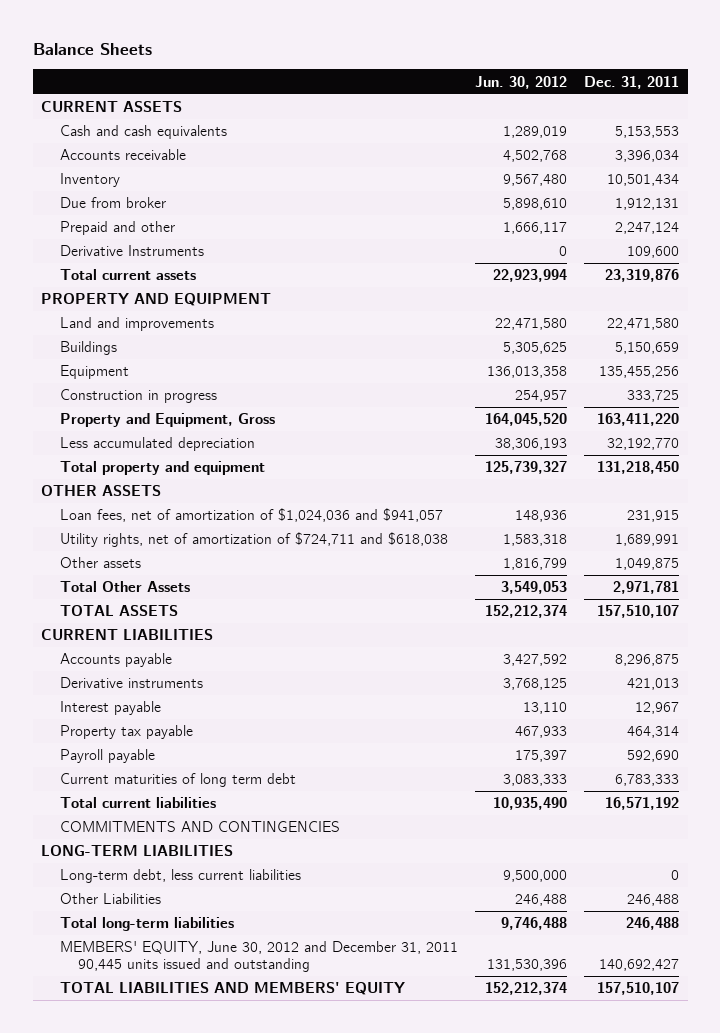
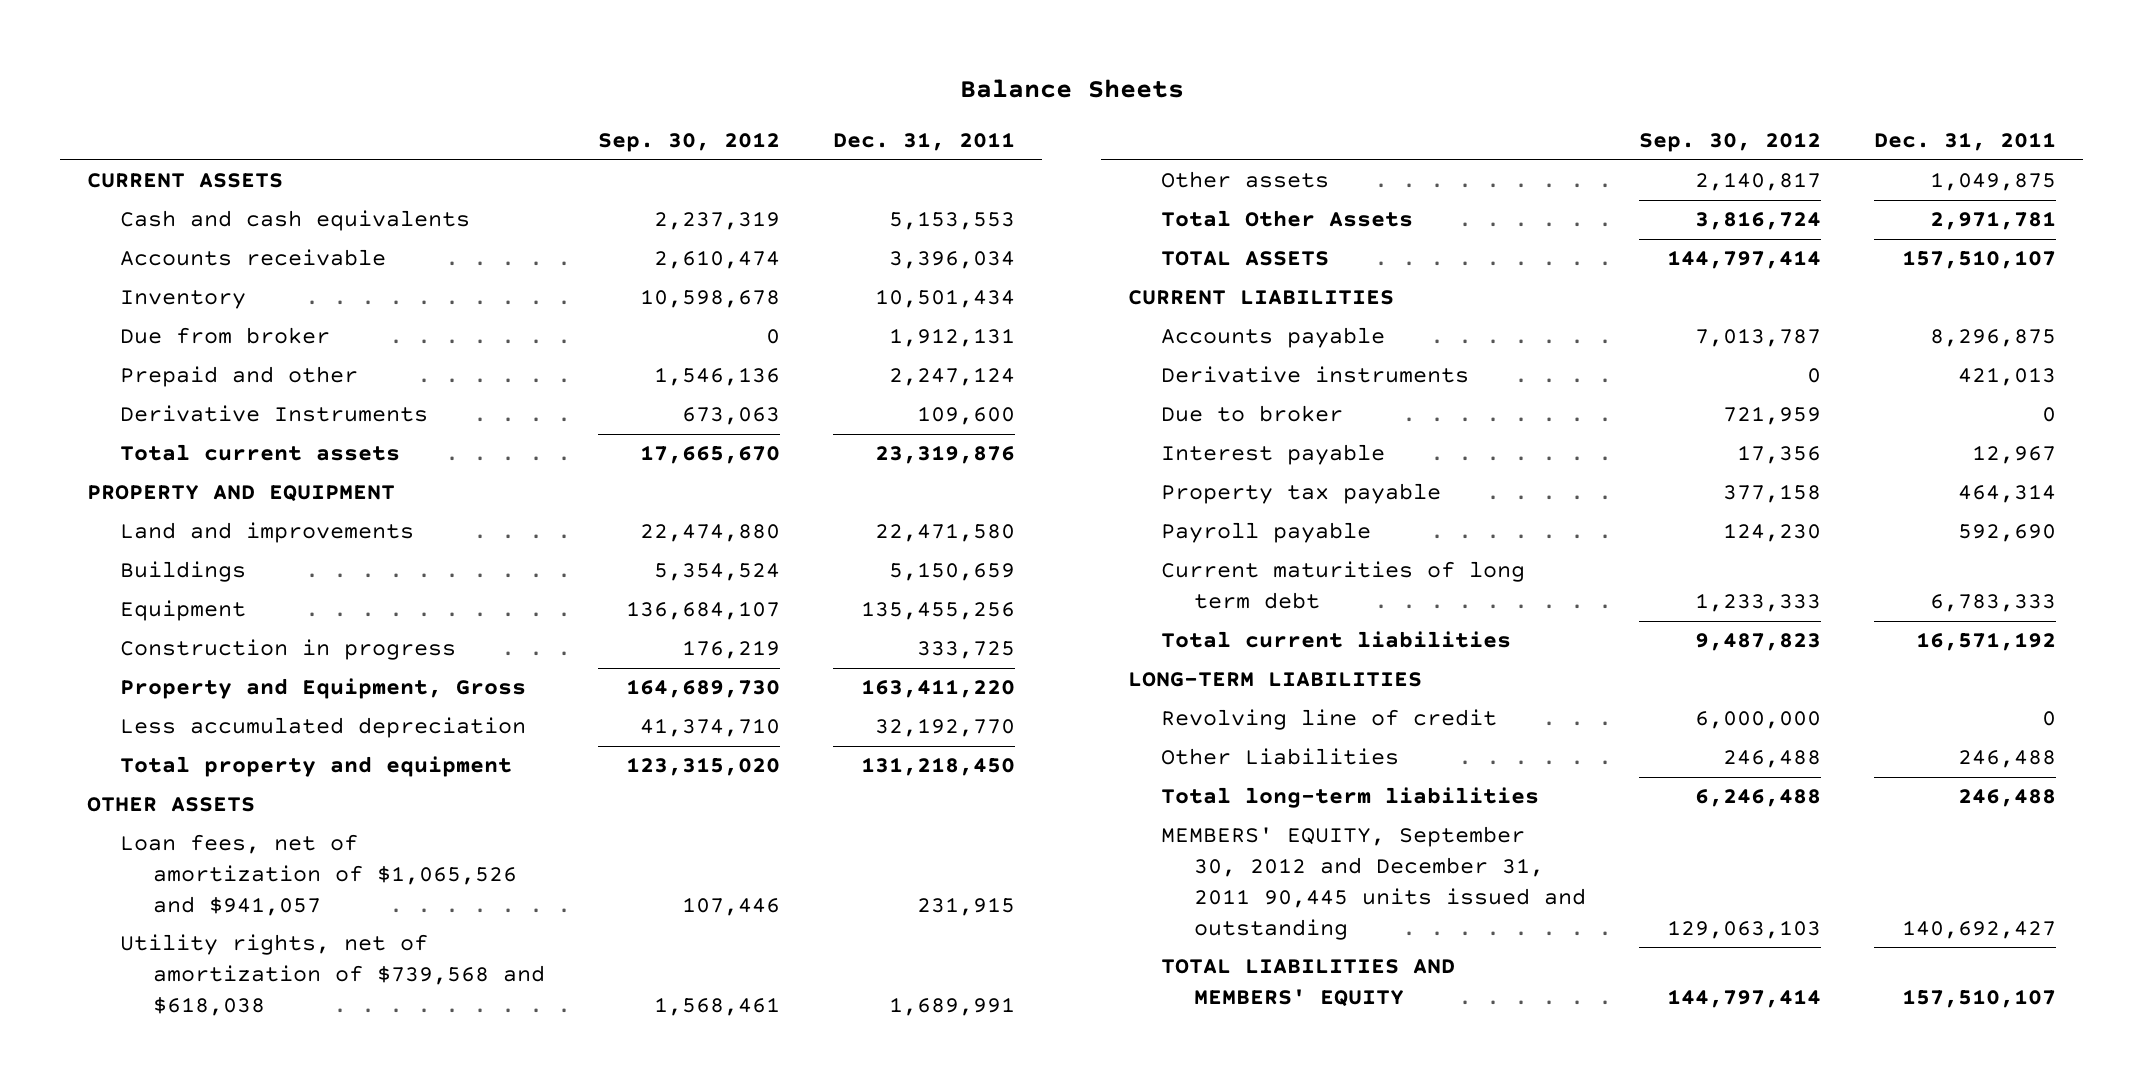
[474,75,567,89] Jun. 30, 2012 -> none
none -> [598,132,781,153] Sep. 30, 2012
[59,508,443,523] Loan fees, net of amortization of $1,024,036 and $941,057 -> [119,834,517,916] Loan fees, net of amortization of $1,065,526 and $941,057
[59,532,448,548] Utility rights, net of amortization of $724,711 and $618,038 -> [119,934,545,1016] Utility rights, net of amortization of $739,568 and $618,038
none -> [1160,405,1343,423] Due to broker
[59,821,340,833] COMMITMENTS AND CONTINGENCIES -> none
[59,869,301,884] Long-term debt, less current liabilities -> [1160,709,1497,731] Revolving line of credit
[59,941,458,972] MEMBERS' EQUITY, June 30, 2012 and December 31, 2011 90,445 units issued and outstanding -> [1160,826,1586,940] MEMBERS' EQUITY, September 30, 2012 and December 31, 2011 90,445 units issued and outstanding

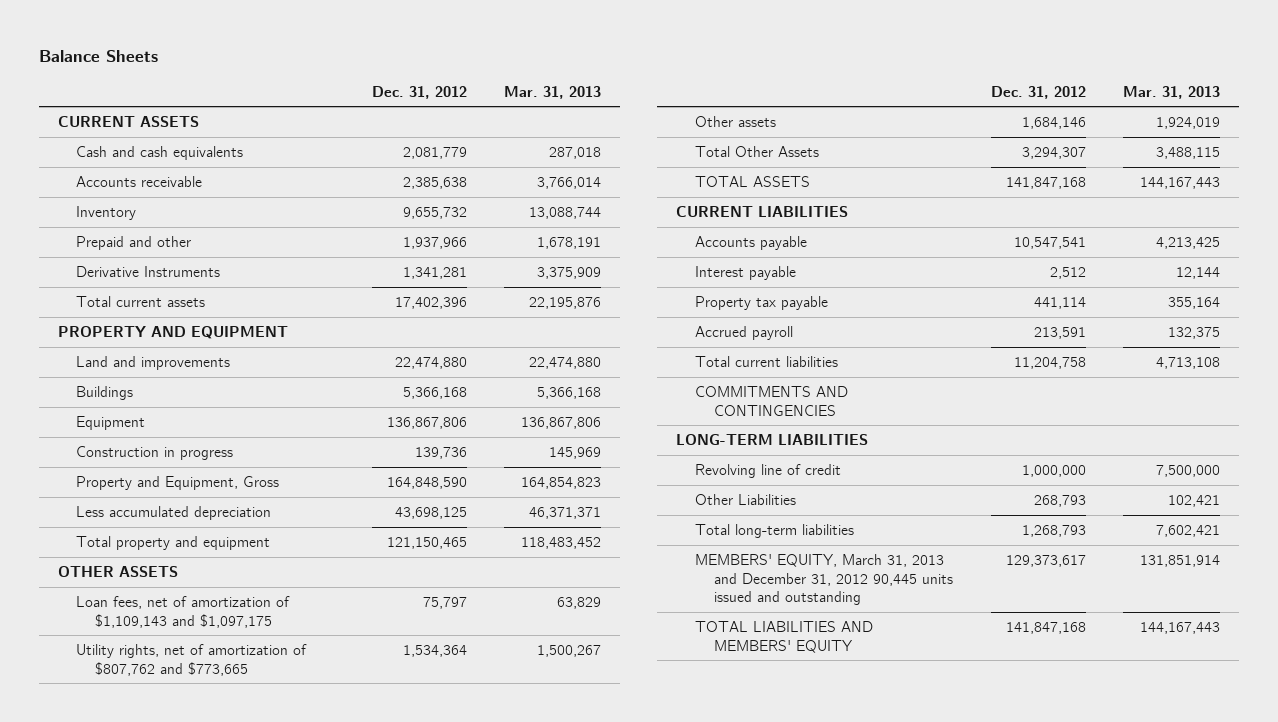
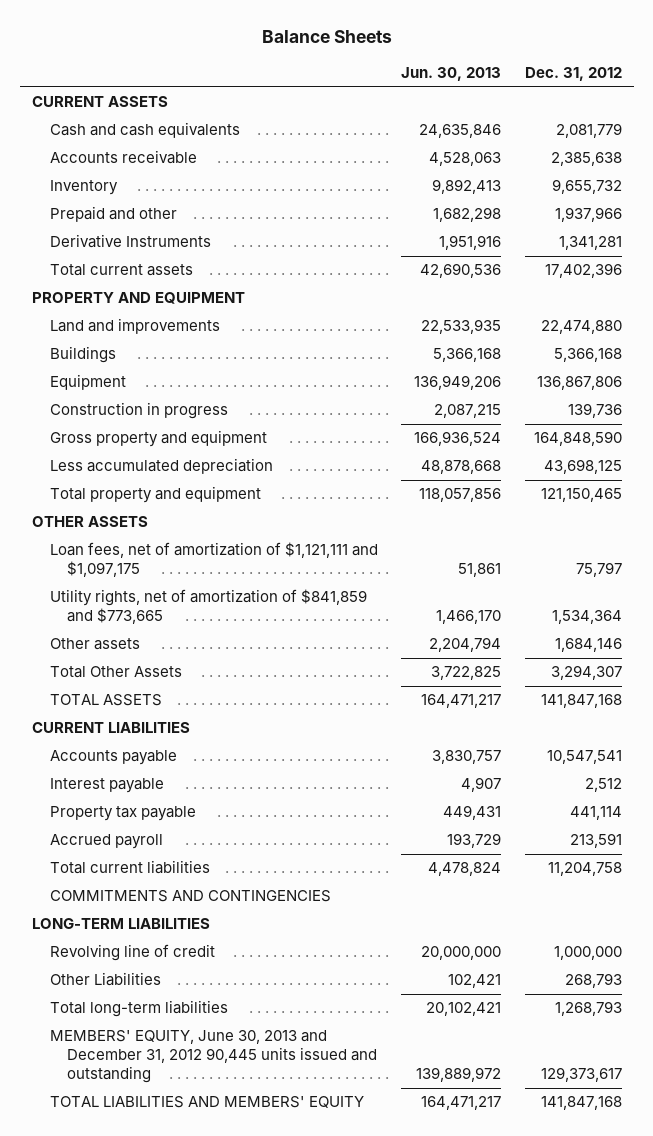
[504,85,602,99] Mar. 31, 2013 -> none
none -> [401,67,502,82] Jun. 30, 2013
[76,475,280,490] Property and Equipment, Gross -> [49,430,267,448] Gross property and equipment
[76,595,291,628] Loan fees, net of amortization of $1,109,143 and $1,097,175 -> [49,542,378,578] Loan fees, net of amortization of $1,121,111 and $1,097,175
[76,643,308,676] Utility rights, net of amortization of $807,762 and $773,665 -> [49,589,367,625] Utility rights, net of amortization of $841,859 and $773,665
[695,553,954,606] MEMBERS' EQUITY, March 31, 2013 and December 31, 2012 90,445 units issued and outstanding -> [49,1030,378,1084] MEMBERS' EQUITY, June 30, 2013 and December 31, 2012 90,445 units issued and outstanding

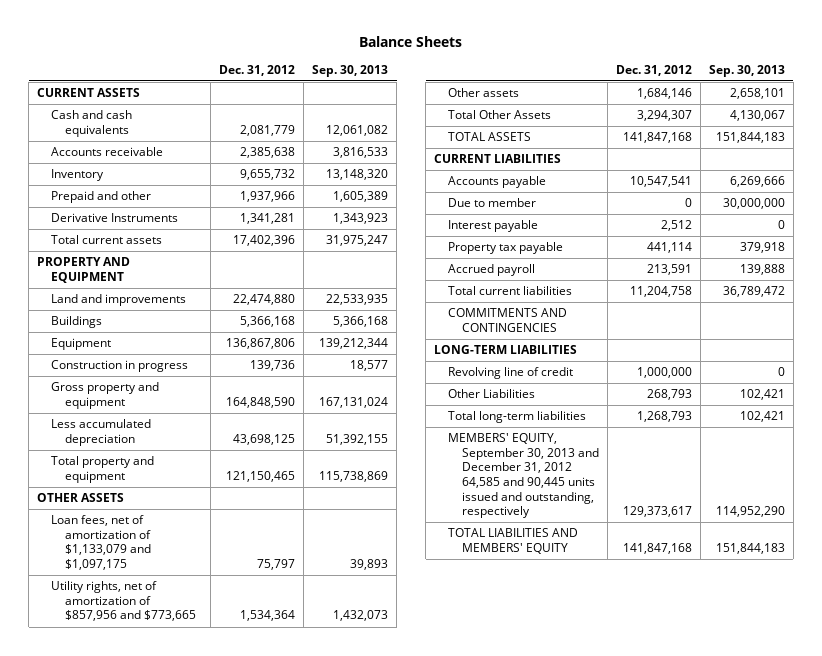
[401,67,502,82] Jun. 30, 2013 -> none
none -> [312,64,389,77] Sep. 30, 2013
[49,542,378,578] Loan fees, net of amortization of $1,121,111 and $1,097,175 -> [51,515,152,571] Loan fees, net of amortization of $1,133,079 and $1,097,175
[49,589,367,625] Utility rights, net of amortization of $841,859 and $773,665 -> [51,581,197,622] Utility rights, net of amortization of $857,956 and $773,665
none -> [447,198,536,208] Due to member
[49,1030,378,1084] MEMBERS' EQUITY, June 30, 2013 and December 31, 2012 90,445 units issued and outstanding -> [447,433,599,519] MEMBERS' EQUITY, September 30, 2013 and December 31, 2012 64,585 and 90,445 units issued and outstanding, respectively

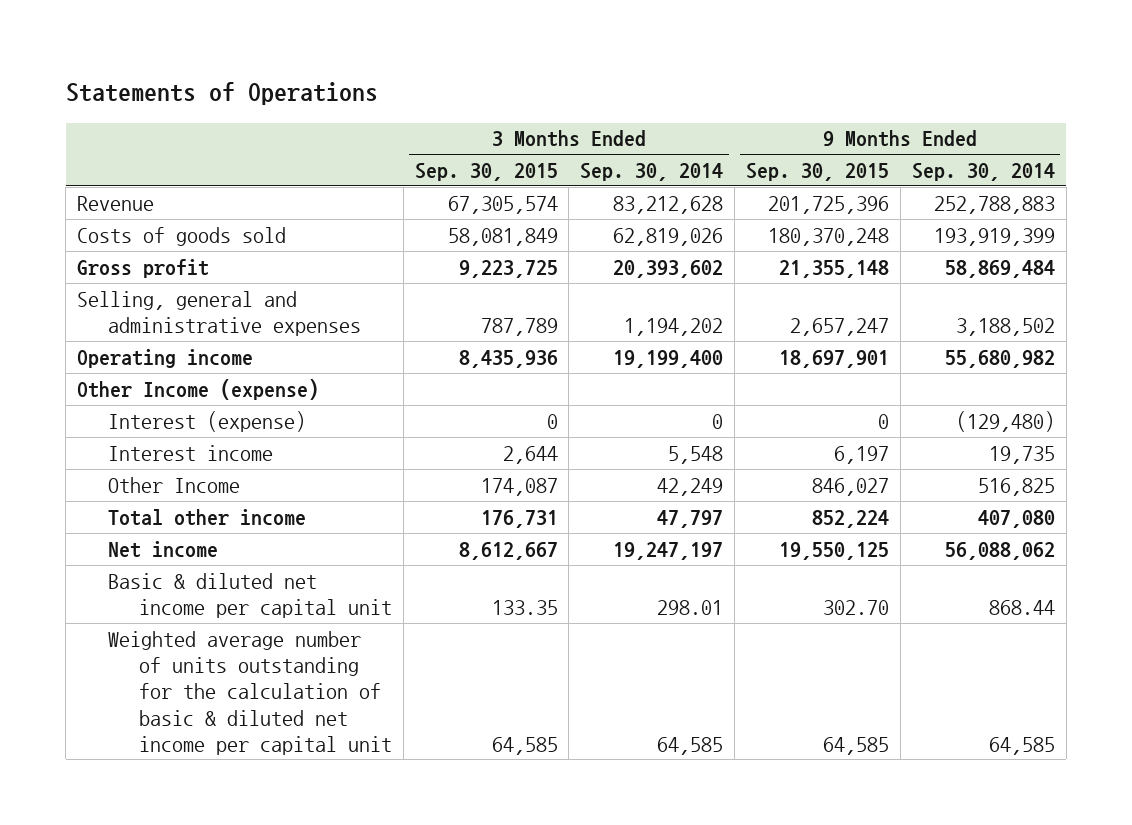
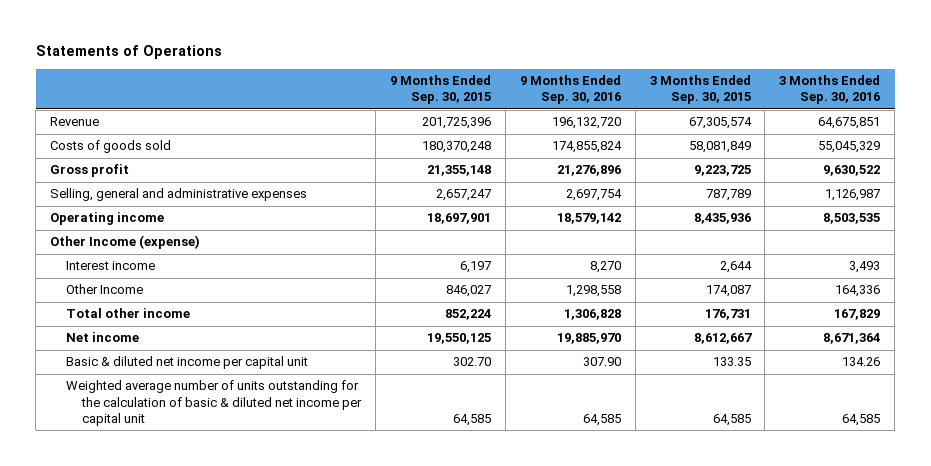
[580,163,724,182] Sep. 30, 2014 -> none
[911,163,1055,182] Sep. 30, 2014 -> none
none -> [519,74,621,105] 9 Months Ended Sep. 30, 2016
none -> [779,74,881,105] 3 Months Ended Sep. 30, 2016
[108,410,307,432] Interest (expense) -> none

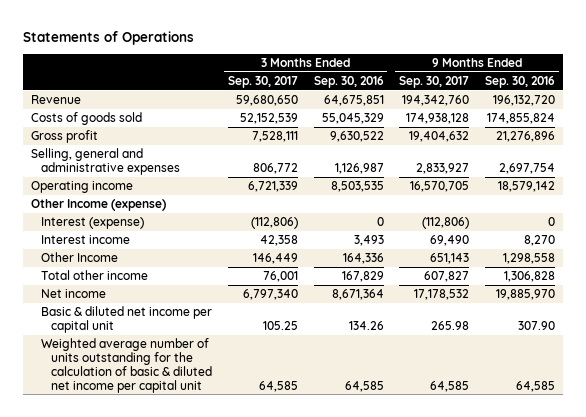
[389,74,491,105] 9 Months Ended Sep. 30, 2015 -> none
[649,74,751,105] 3 Months Ended Sep. 30, 2015 -> none
none -> [227,76,298,89] Sep. 30, 2017
none -> [399,76,470,89] Sep. 30, 2017
none -> [40,217,144,230] Interest (expense)

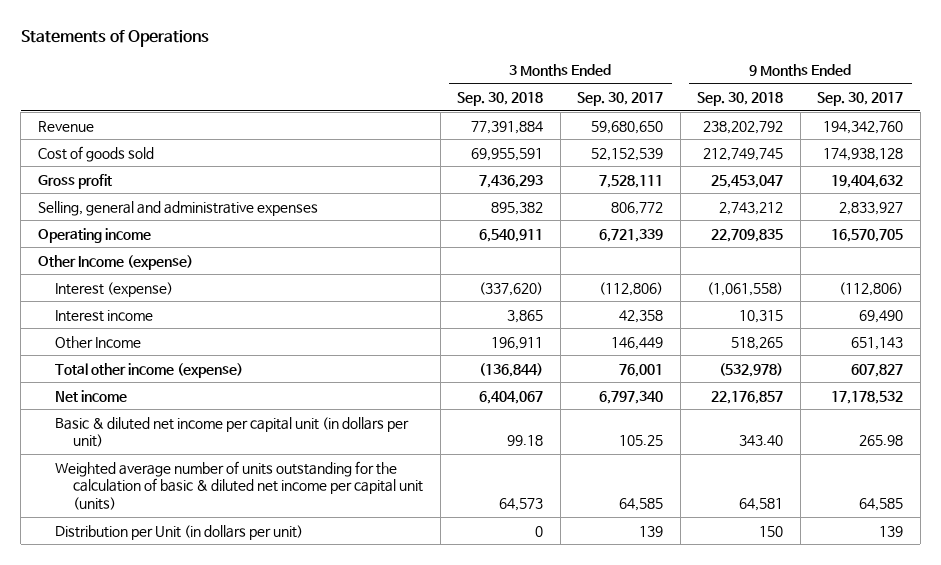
[313,76,384,89] Sep. 30, 2016 -> none
[485,76,556,89] Sep. 30, 2016 -> none
none -> [457,92,544,107] Sep. 30, 2018
none -> [697,92,784,107] Sep. 30, 2018
[31,112,143,126] Costs of goods sold -> [37,145,154,162] Cost of goods sold
[40,270,148,281] Total other income -> [55,362,244,378] Total other income (expense)
[40,306,212,334] Basic & diluted net income per capital unit -> [55,416,410,448] Basic & diluted net income per capital unit (in dollars per unit)
[40,338,212,393] Weighted average number of units outstanding for the calculation of basic & diluted net income per capital unit -> [55,460,424,510] Weighted average number of units outstanding for the calculation of basic & diluted net income per capital unit (units)
none -> [55,524,304,540] Distribution per Unit (in dollars per unit)

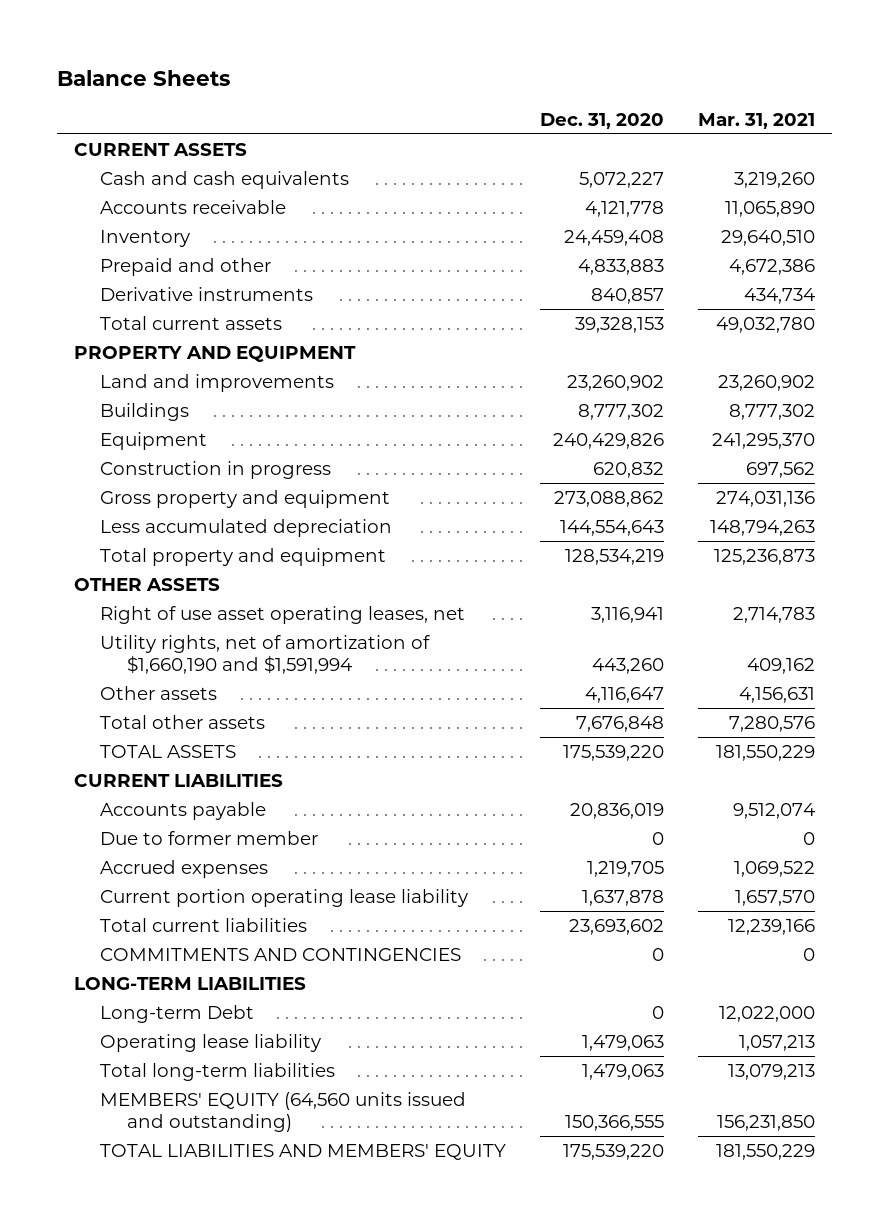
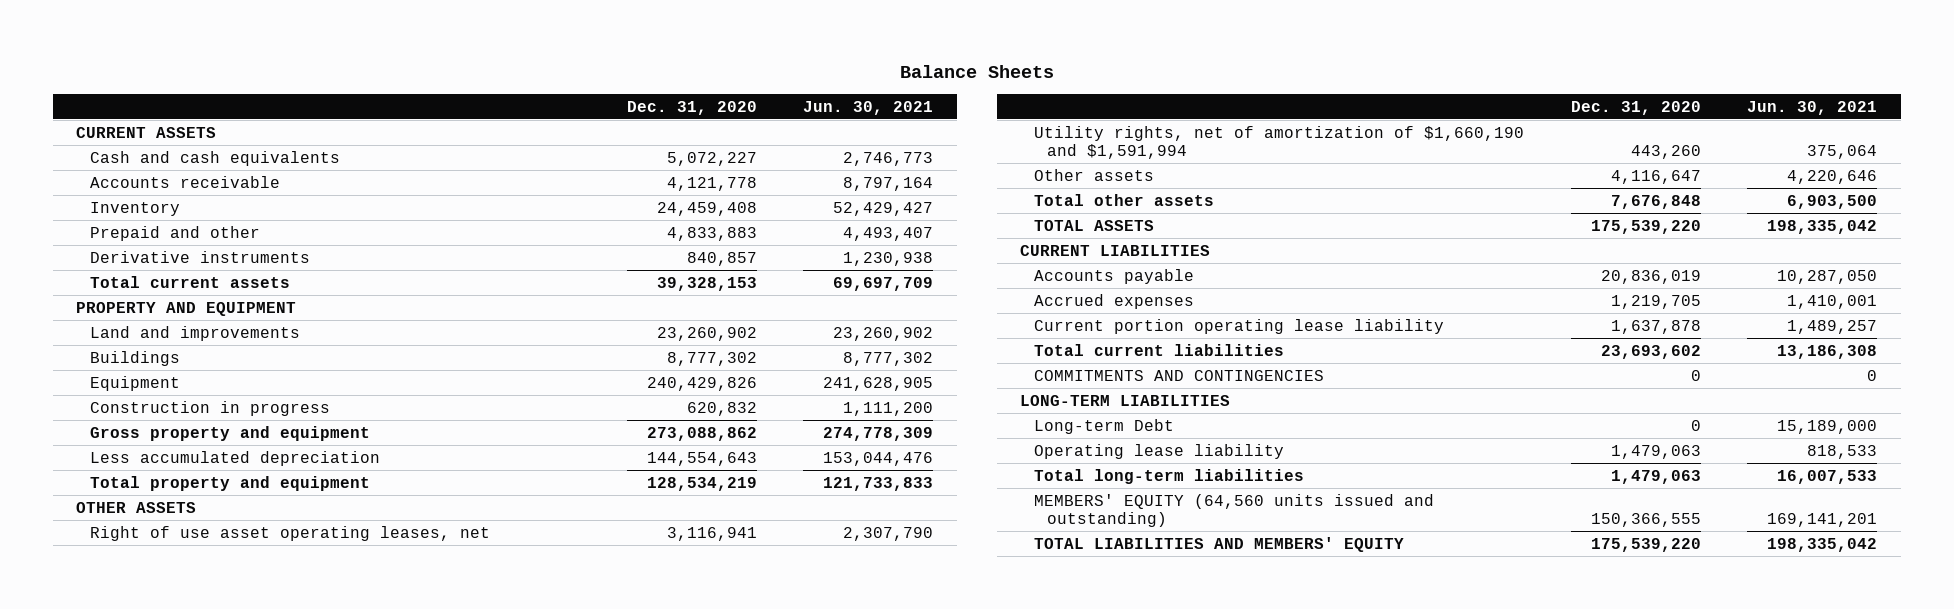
[698,112,816,129] Mar. 31, 2021 -> none
none -> [803,100,934,115] Jun. 30, 2021
[100,831,319,846] Due to former member -> none

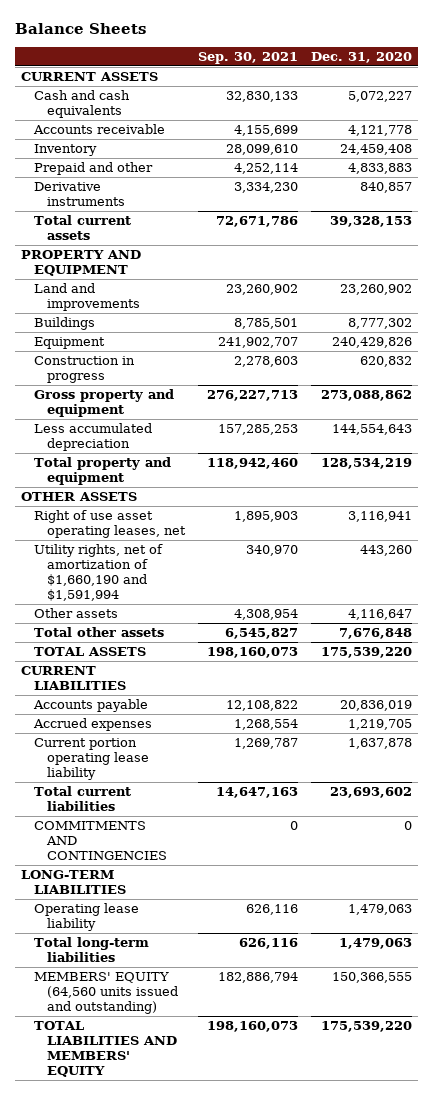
[803,100,934,115] Jun. 30, 2021 -> none
none -> [197,51,298,64] Sep. 30, 2021
[1033,418,1174,434] Long-term Debt -> none

